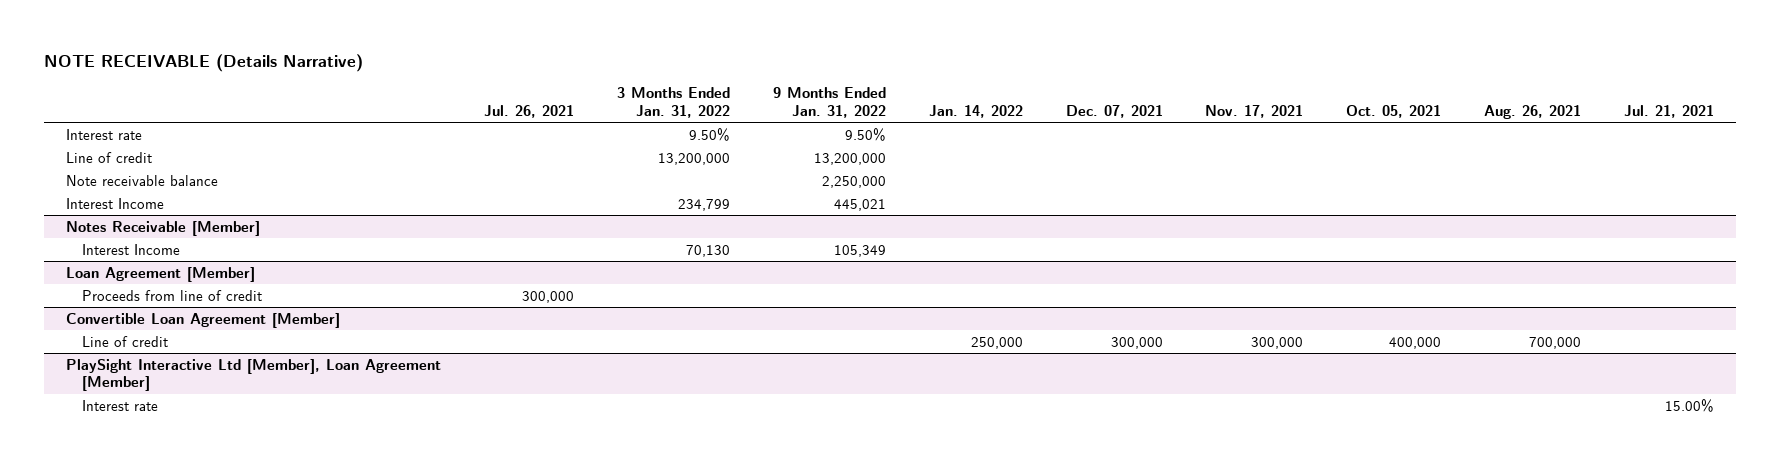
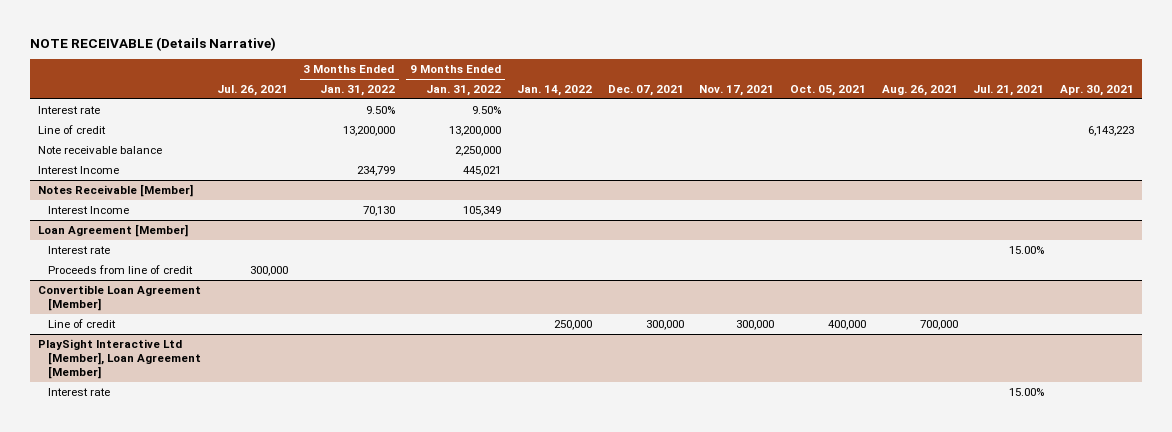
none -> [1060,85,1135,97] Apr. 30, 2021
none -> [48,245,111,254] Interest rate

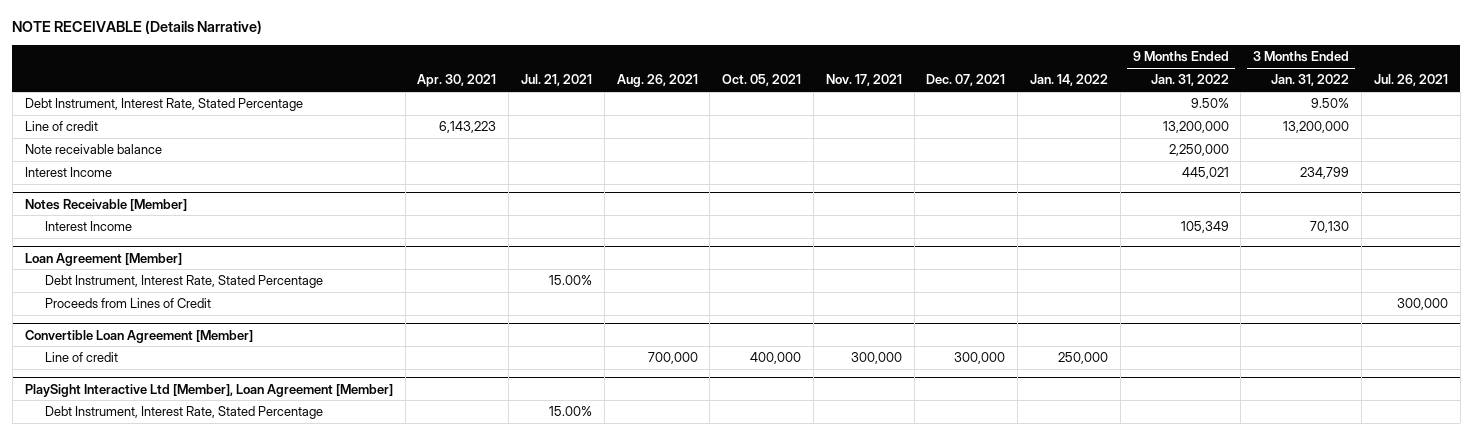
[37,105,100,114] Interest rate -> [24,98,303,112] Debt Instrument, Interest Rate, Stated Percentage
[48,245,111,254] Interest rate -> [44,275,323,289] Debt Instrument, Interest Rate, Stated Percentage
[48,264,194,274] Proceeds from line of credit -> [44,298,211,309] Proceeds from Lines of Credit
[48,387,111,396] Interest rate -> [44,406,323,420] Debt Instrument, Interest Rate, Stated Percentage

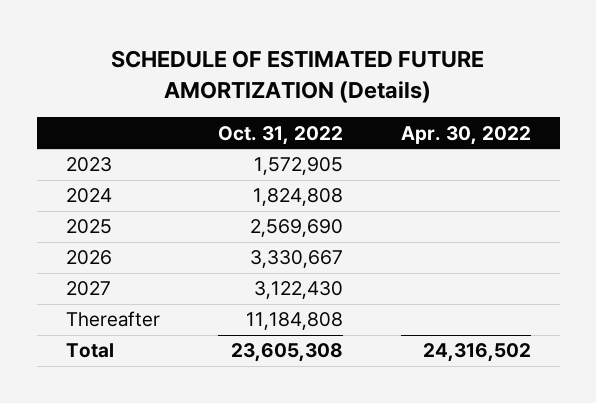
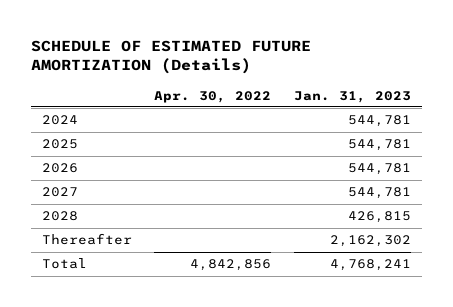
[217,125,343,145] Oct. 31, 2022 -> none
none -> [293,90,411,103] Jan. 31, 2023
[65,157,112,173] 2023 -> none
none -> [42,211,79,222] 2028
[422,343,531,363] 24,316,502 -> [190,259,272,272] 4,842,856

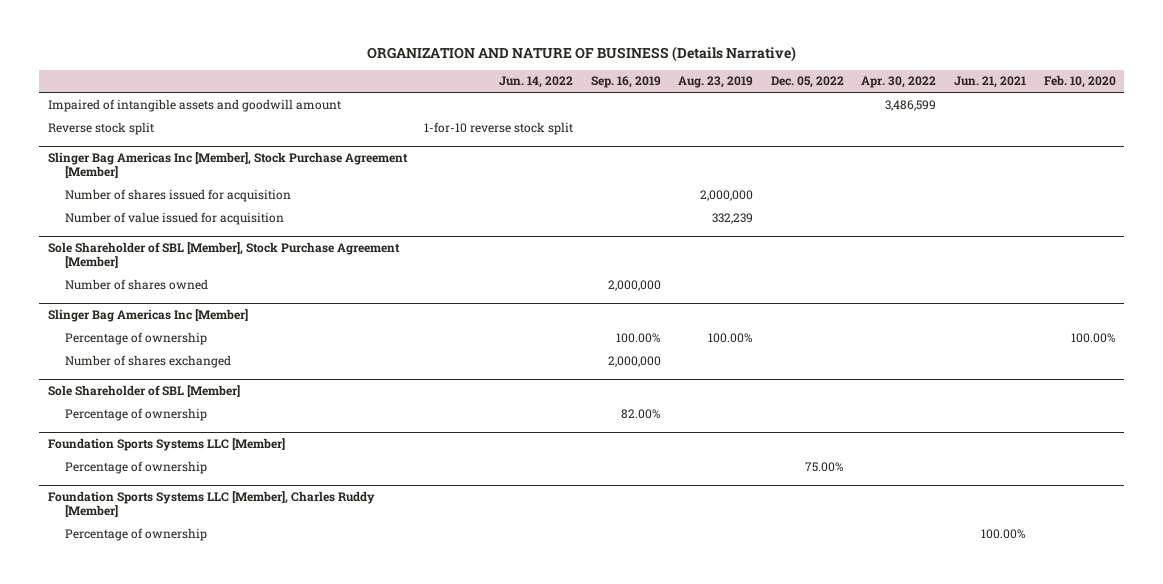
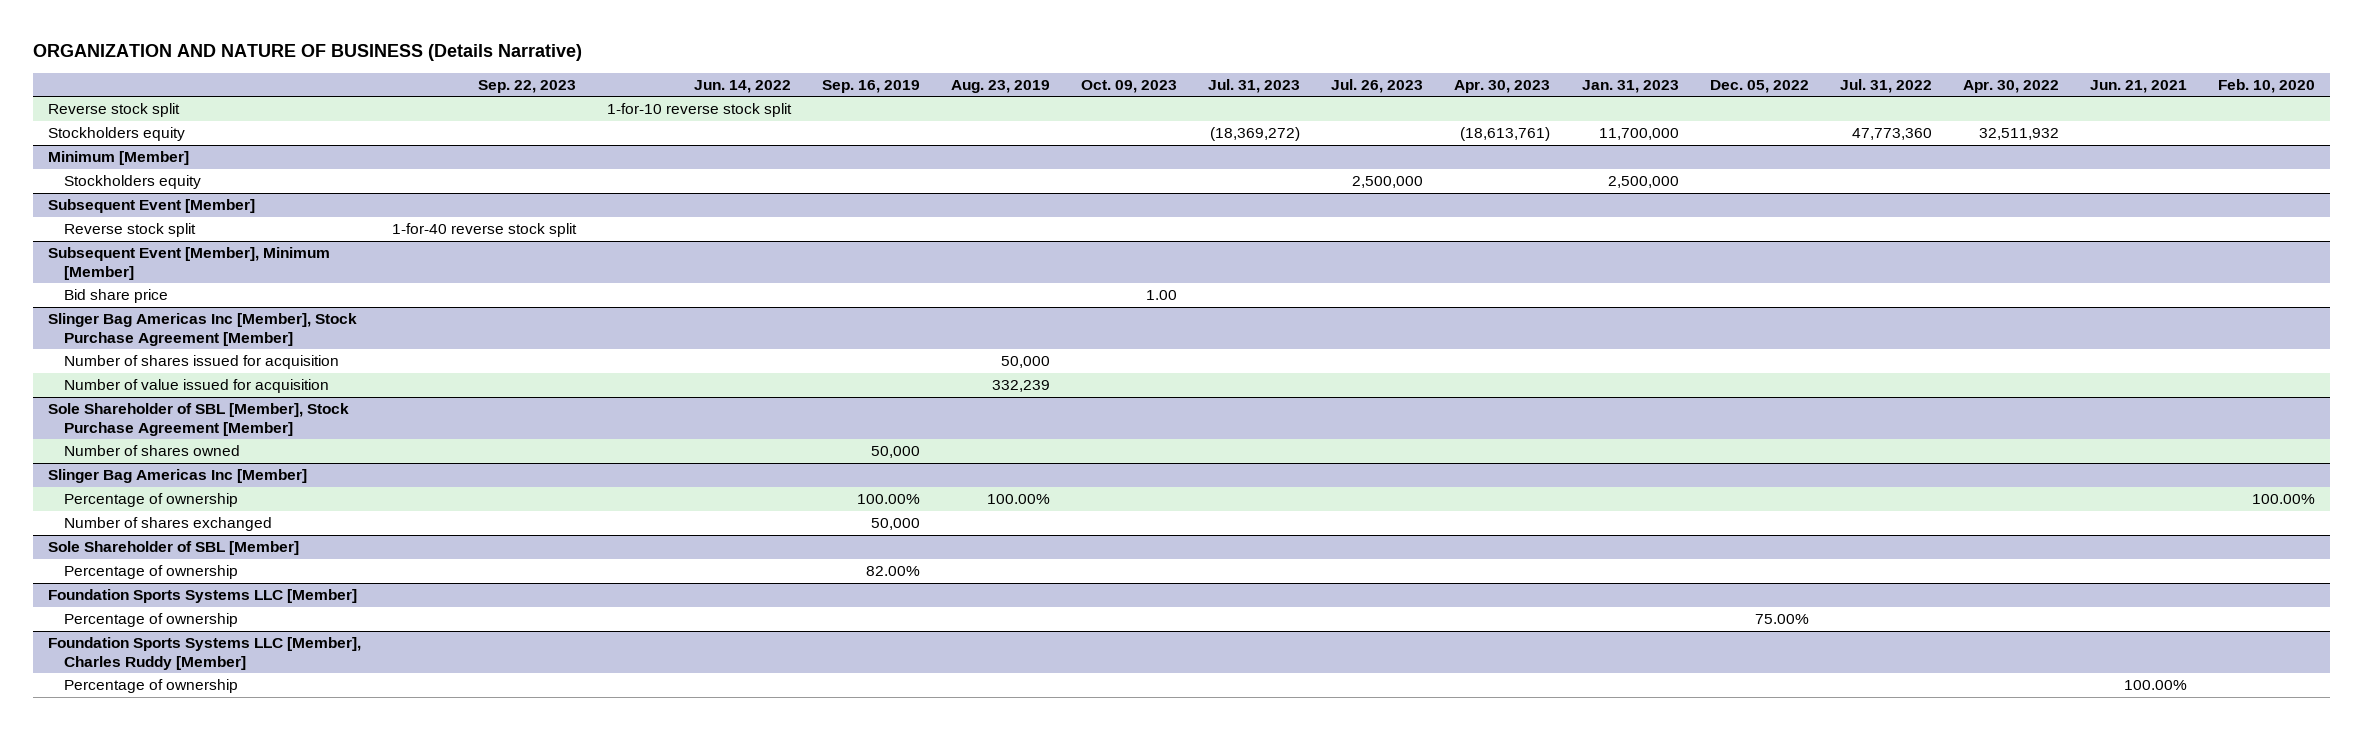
none -> [478,80,577,94] Sep. 22, 2023
none -> [1081,80,1178,94] Oct. 09, 2023
none -> [1208,79,1301,94] Jul. 31, 2023
none -> [1331,79,1424,94] Jul. 26, 2023
none -> [1454,80,1551,94] Apr. 30, 2023
none -> [1581,80,1679,94] Jan. 31, 2023
none -> [1839,79,1932,94] Jul. 31, 2022
[47,98,341,112] Impaired of intangible assets and goodwill amount -> none
none -> [48,127,186,142] Stockholders equity
none -> [48,151,190,166] Minimum [Member]
none -> [64,175,202,190] Stockholders equity
none -> [48,199,256,214] Subsequent Event [Member]
none -> [64,223,197,238] Reverse stock split
none -> [48,247,331,280] Subsequent Event [Member], Minimum [Member]
none -> [64,289,169,304] Bid share price
[700,189,754,201] 2,000,000 -> [1001,356,1051,369] 50,000
[607,279,661,291] 2,000,000 -> [871,446,921,459] 50,000
[607,355,661,367] 2,000,000 -> [871,518,921,531] 50,000

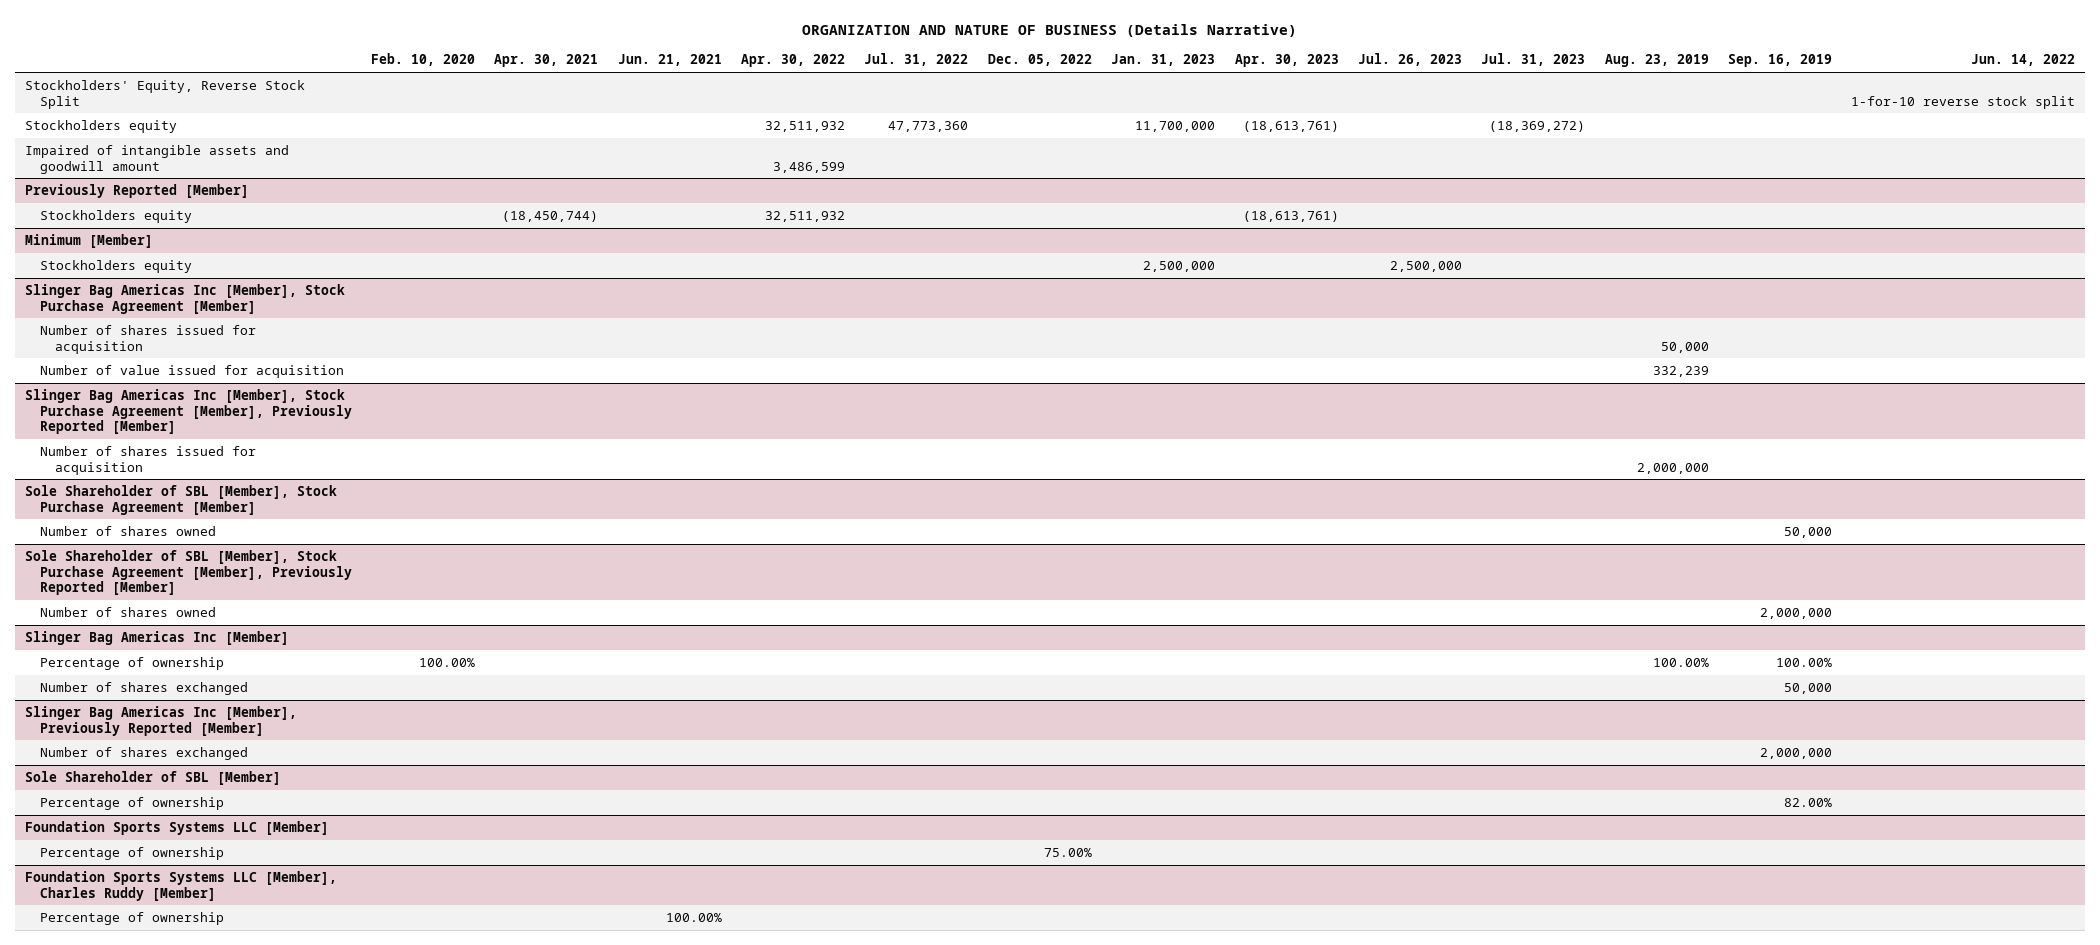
[478,80,577,94] Sep. 22, 2023 -> none
[1081,80,1178,94] Oct. 09, 2023 -> none
none -> [494,54,599,68] Apr. 30, 2021
[48,103,181,118] Reverse stock split -> [24,79,305,109] Stockholders' Equity, Reverse Stock Split
none -> [24,144,289,174] Impaired of intangible assets and goodwill amount
none -> [24,183,249,198] Previously Reported [Member]
none -> [39,209,192,223] Stockholders equity
[48,199,256,214] Subsequent Event [Member] -> none
[64,223,197,238] Reverse stock split -> none
[48,247,331,280] Subsequent Event [Member], Minimum [Member] -> none
[64,289,169,304] Bid share price -> none
none -> [24,388,352,435] Slinger Bag Americas Inc [Member], Stock Purchase Agreement [Member], Previously Reported [Member]
none -> [39,445,256,475] Number of shares issued for acquisition
none -> [24,549,352,596] Sole Shareholder of SBL [Member], Stock Purchase Agreement [Member], Previously Reported [Member]
none -> [39,606,216,617] Number of shares owned
none -> [24,705,297,736] Slinger Bag Americas Inc [Member], Previously Reported [Member]
none -> [39,746,248,760] Number of shares exchanged

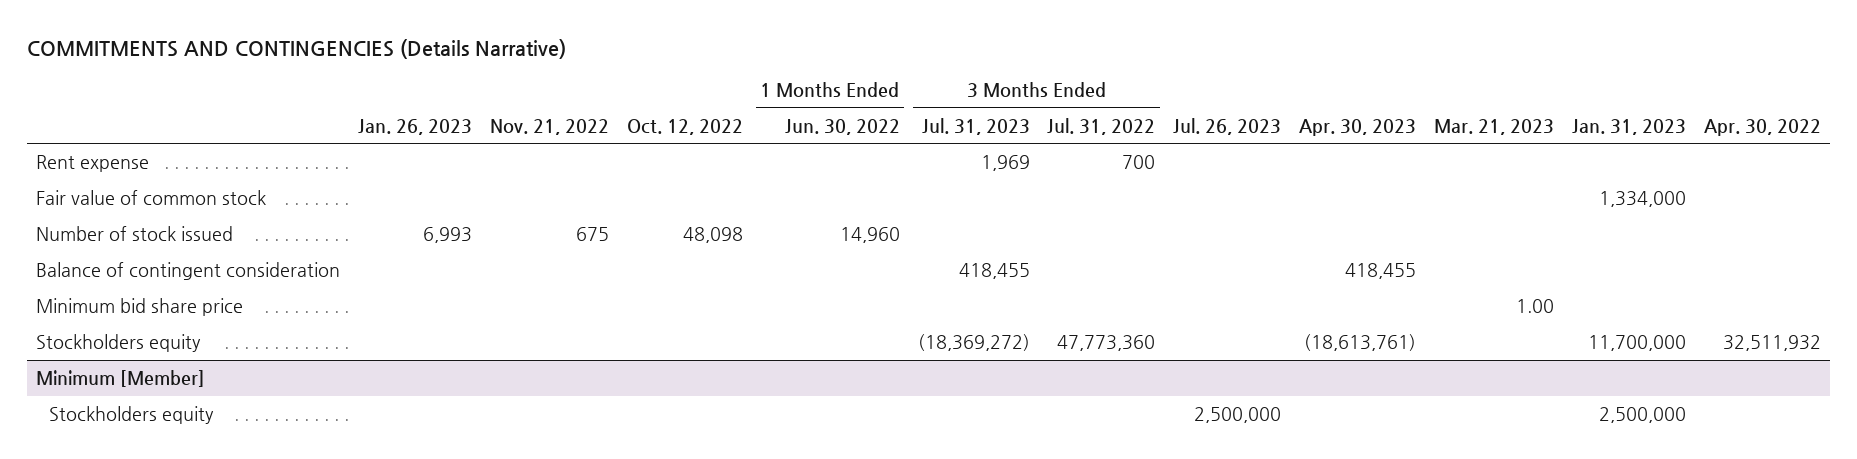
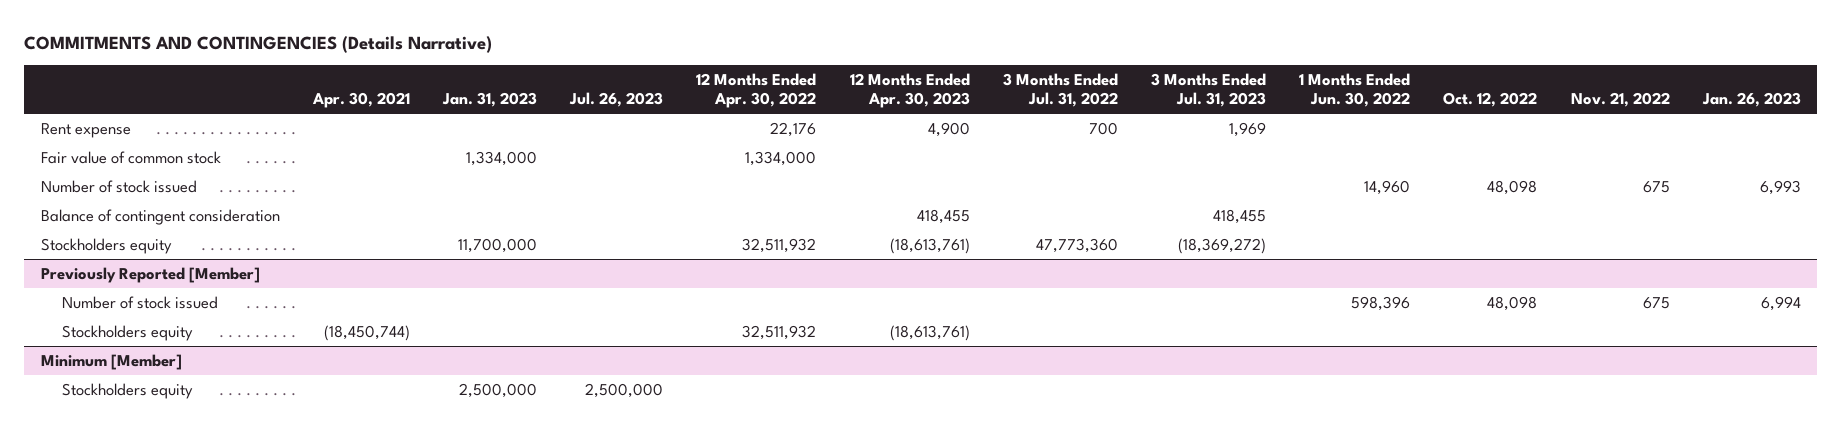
[1299,118,1417,136] Apr. 30, 2023 -> none
[1434,118,1555,135] Mar. 21, 2023 -> none
[1703,118,1821,136] Apr. 30, 2022 -> none
none -> [311,92,410,109] Apr. 30, 2021
none -> [696,73,817,109] 12 Months Ended Apr. 30, 2022
none -> [849,73,970,109] 12 Months Ended Apr. 30, 2023
[36,297,244,316] Minimum bid share price -> none
none -> [40,266,260,283] Previously Reported [Member]
none -> [61,295,218,309] Number of stock issued
none -> [61,324,193,341] Stockholders equity

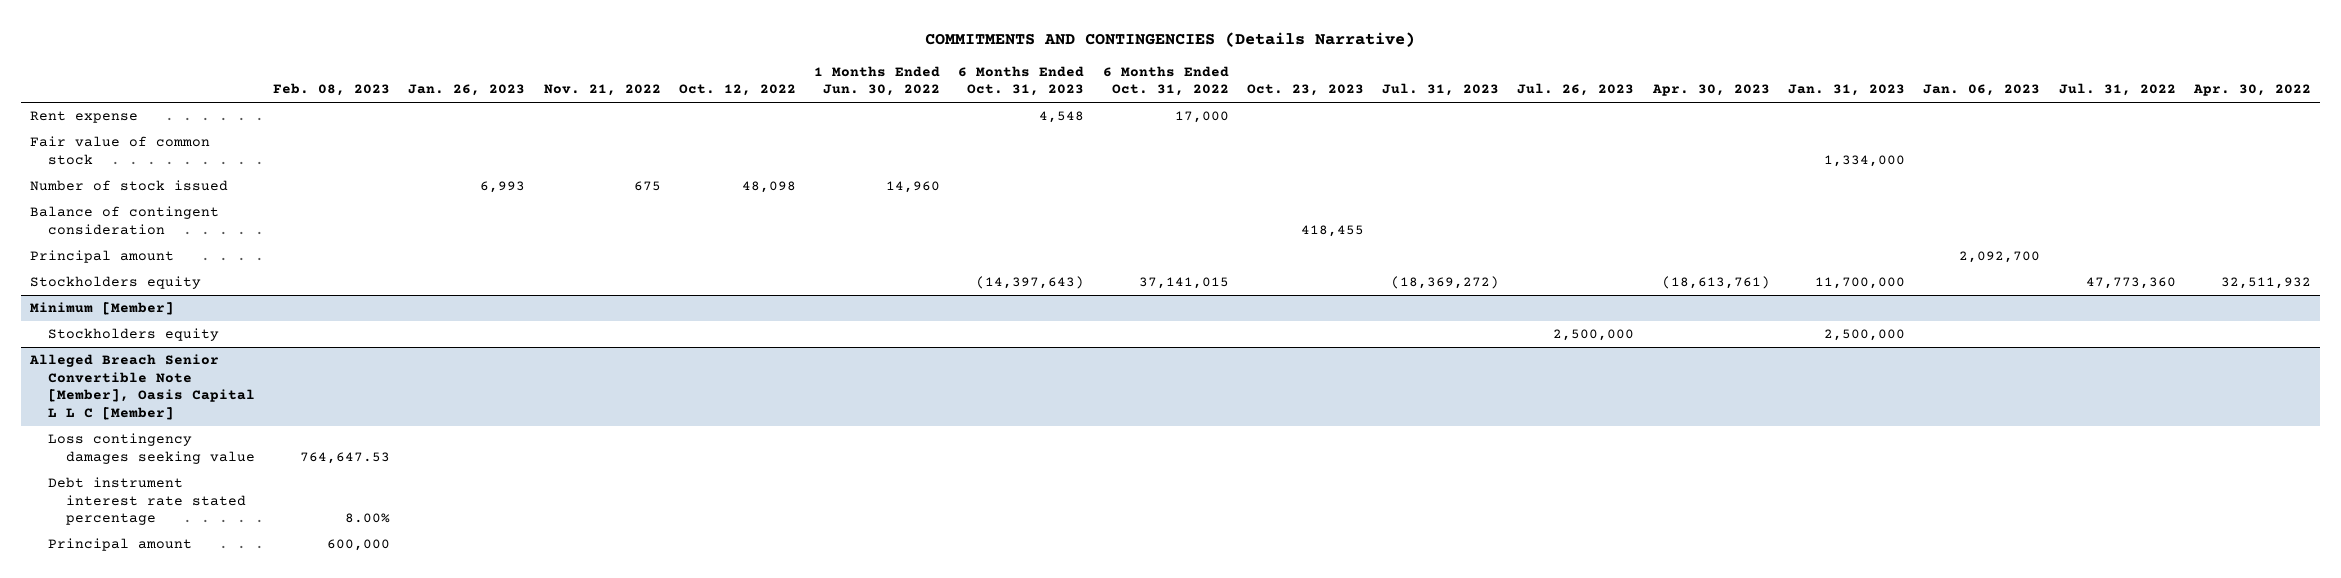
[311,92,410,109] Apr. 30, 2021 -> none
[696,73,817,109] 12 Months Ended Apr. 30, 2022 -> none
[849,73,970,109] 12 Months Ended Apr. 30, 2023 -> none
[1002,73,1118,108] 3 Months Ended Jul. 31, 2022 -> none
[1150,73,1266,108] 3 Months Ended Jul. 31, 2023 -> none
none -> [273,83,391,97] Feb. 08, 2023
none -> [958,65,1085,97] 6 Months Ended Oct. 31, 2023
none -> [1102,65,1229,97] 6 Months Ended Oct. 31, 2022
none -> [1246,84,1364,97] Oct. 23, 2023
none -> [1382,83,1500,97] Jul. 31, 2023
none -> [1651,84,1770,97] Apr. 30, 2023
none -> [1923,84,2041,97] Jan. 06, 2023
none -> [2058,83,2176,97] Jul. 31, 2022
none -> [2192,84,2311,97] Apr. 30, 2022
none -> [29,250,174,264] Principal amount
[40,266,260,283] Previously Reported [Member] -> none
[61,295,218,309] Number of stock issued -> none
[61,324,193,341] Stockholders equity -> none
none -> [28,354,255,420] Alleged Breach Senior Convertible Note [Member], Oasis Capital L L C [Member]
none -> [47,433,255,464] Loss contingency damages seeking value
none -> [47,477,246,526] Debt instrument interest rate stated percentage
none -> [47,538,192,552] Principal amount

